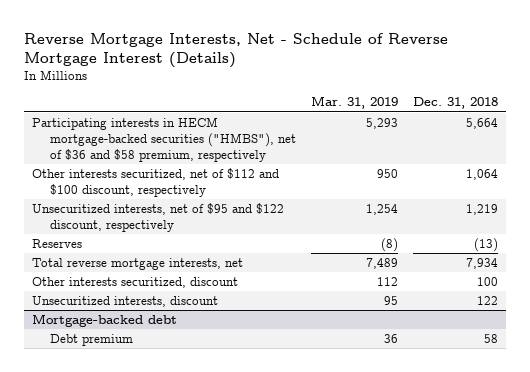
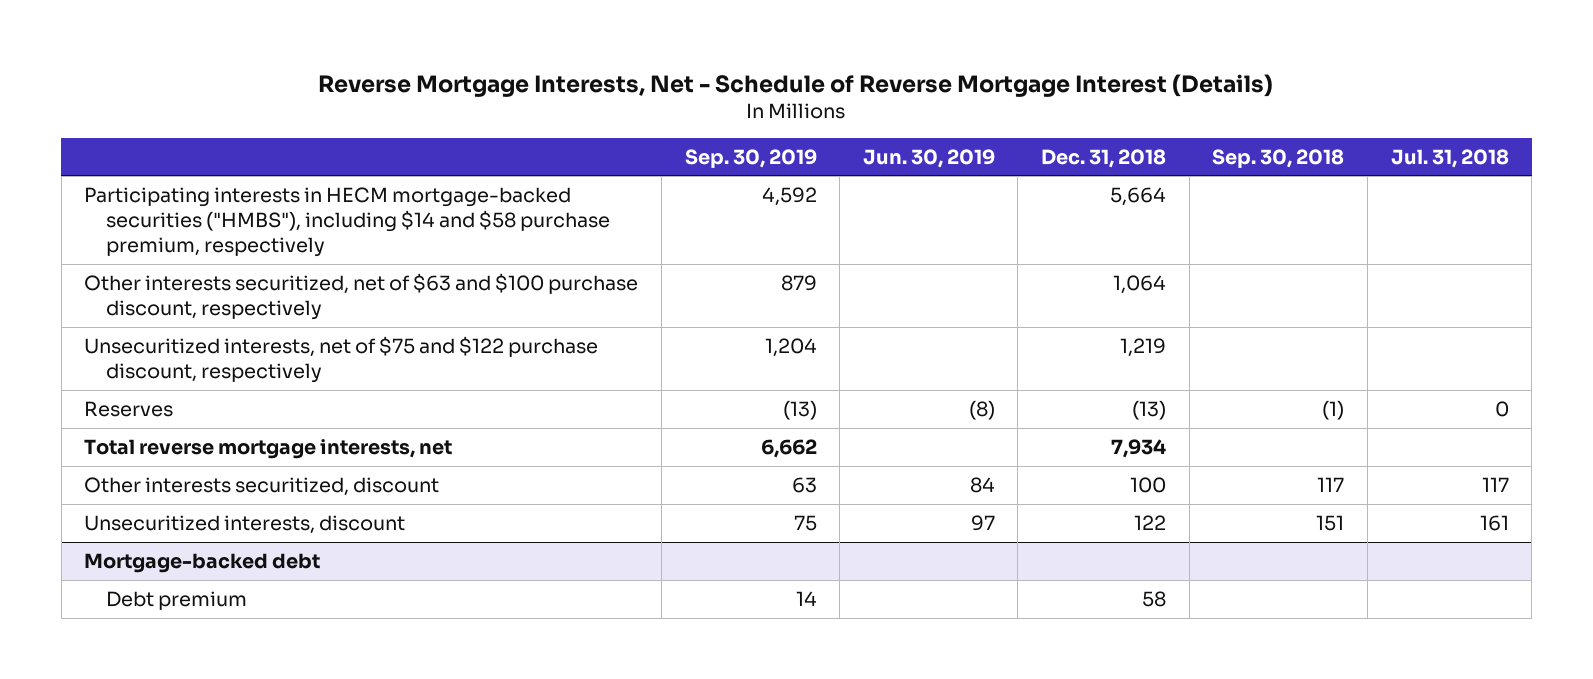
[311,96,399,110] Mar. 31, 2019 -> none
none -> [684,148,817,168] Sep. 30, 2019
none -> [862,148,995,168] Jun. 30, 2019
none -> [1212,148,1345,168] Sep. 30, 2018
none -> [1390,148,1509,168] Jul. 31, 2018
[31,116,297,163] Participating interests in HECM mortgage-backed securities ("HMBS"), net of $36 and $58 premium, respectively -> [84,186,610,258] Participating interests in HECM mortgage-backed securities ("HMBS"), including $14 and $58 purchase premium, respectively
[31,167,279,198] Other interests securitized, net of $112 and $100 discount, respectively -> [84,272,639,320] Other interests securitized, net of $63 and $100 purchase discount, respectively
[31,202,284,233] Unsecuritized interests, net of $95 and $122 discount, respectively -> [84,335,599,383] Unsecuritized interests, net of $75 and $122 purchase discount, respectively

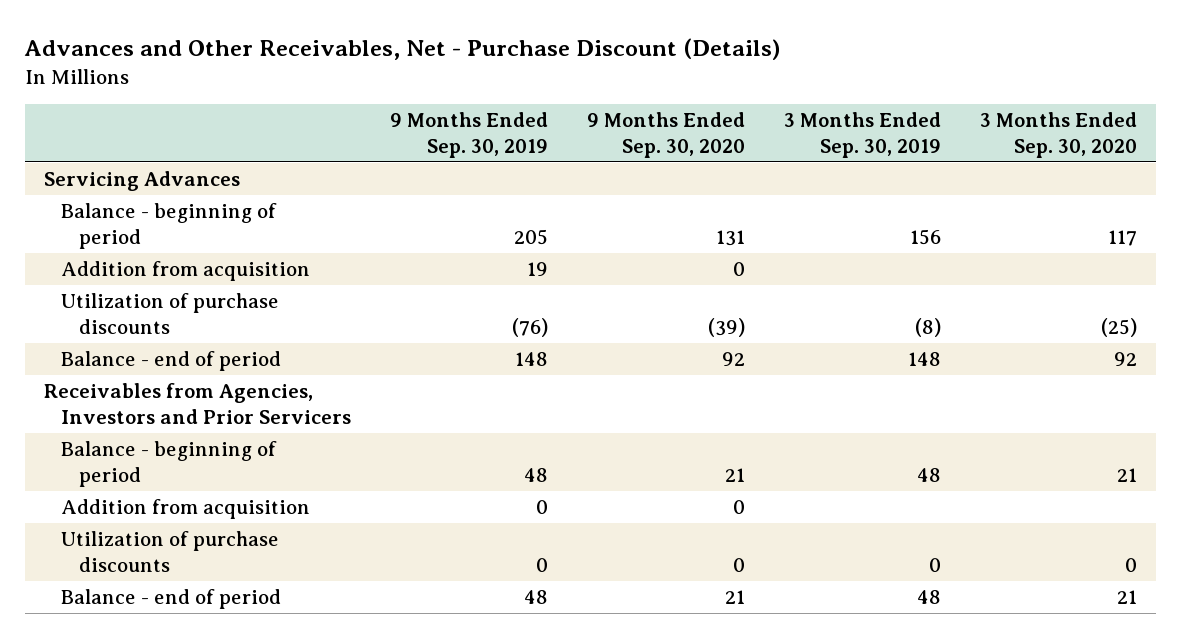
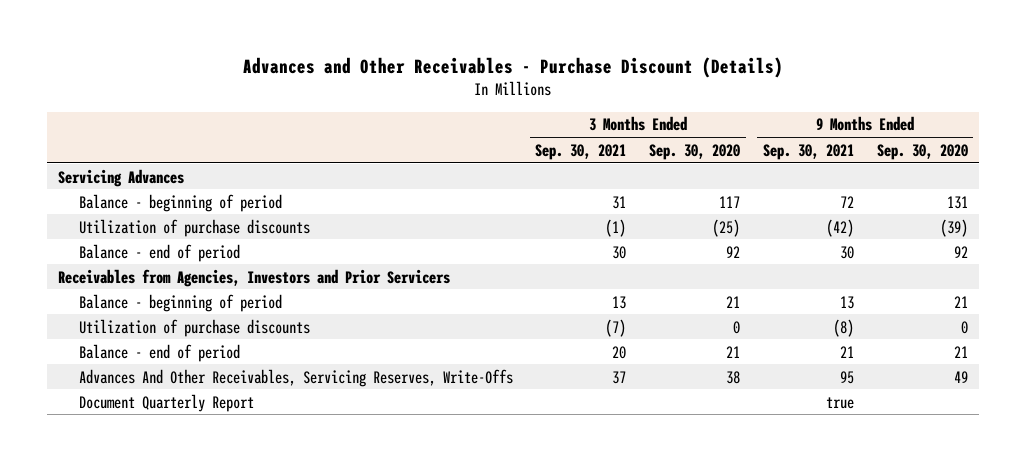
[23,38,780,61] Advances and Other Receivables, Net - Purchase Discount (Details) -> [242,56,783,78] Advances and Other Receivables - Purchase Discount (Details)
[390,112,549,158] 9 Months Ended Sep. 30, 2019 -> none
[783,112,941,158] 3 Months Ended Sep. 30, 2019 -> none
none -> [535,143,627,160] Sep. 30, 2021
none -> [762,143,854,160] Sep. 30, 2021
[61,260,311,281] Addition from acquisition -> none
[61,498,311,519] Addition from acquisition -> none
none -> [78,368,513,387] Advances And Other Receivables, Servicing Reserves, Write-Offs
none -> [78,393,254,412] Document Quarterly Report

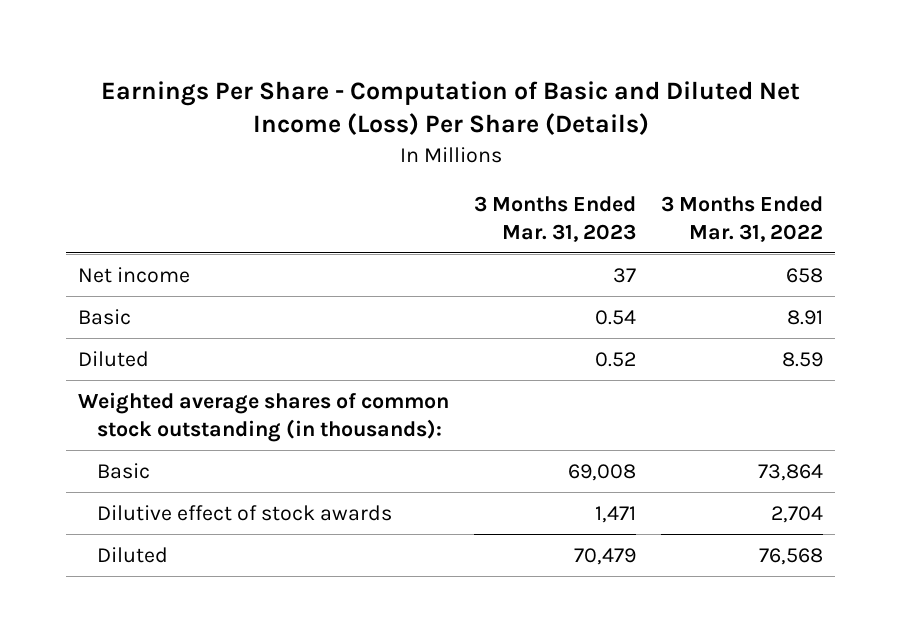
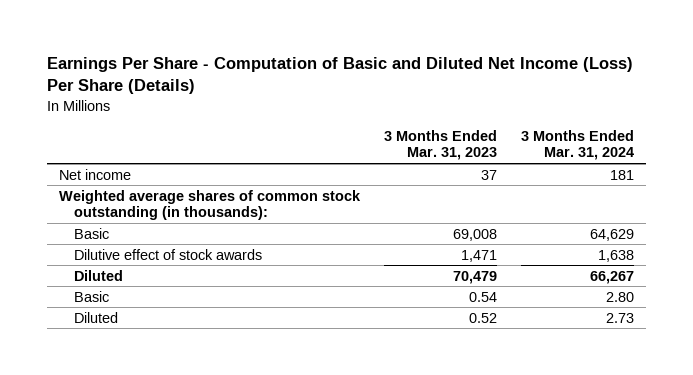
[660,195,823,242] 3 Months Ended Mar. 31, 2022 -> none
none -> [520,129,634,161] 3 Months Ended Mar. 31, 2024
[78,308,132,325] Basic -> [74,290,110,302] Basic
[78,350,150,367] Diluted -> [74,311,119,323] Diluted

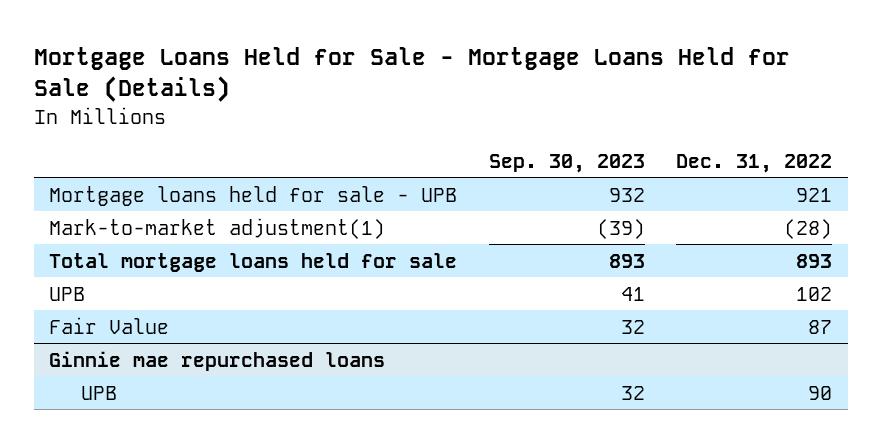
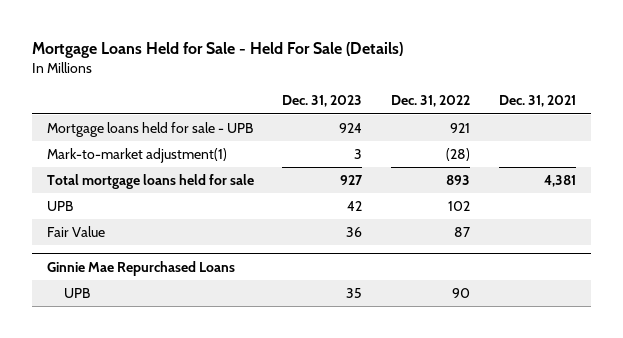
[33,47,790,103] Mortgage Loans Held for Sale - Mortgage Loans Held for Sale (Details) -> [32,41,404,58] Mortgage Loans Held for Sale - Held For Sale (Details)
[488,153,645,173] Sep. 30, 2023 -> none
none -> [282,95,363,108] Dec. 31, 2023
none -> [499,95,577,108] Dec. 31, 2021
[49,350,386,371] Ginnie mae repurchased loans -> [46,260,235,276] Ginnie Mae Repurchased Loans

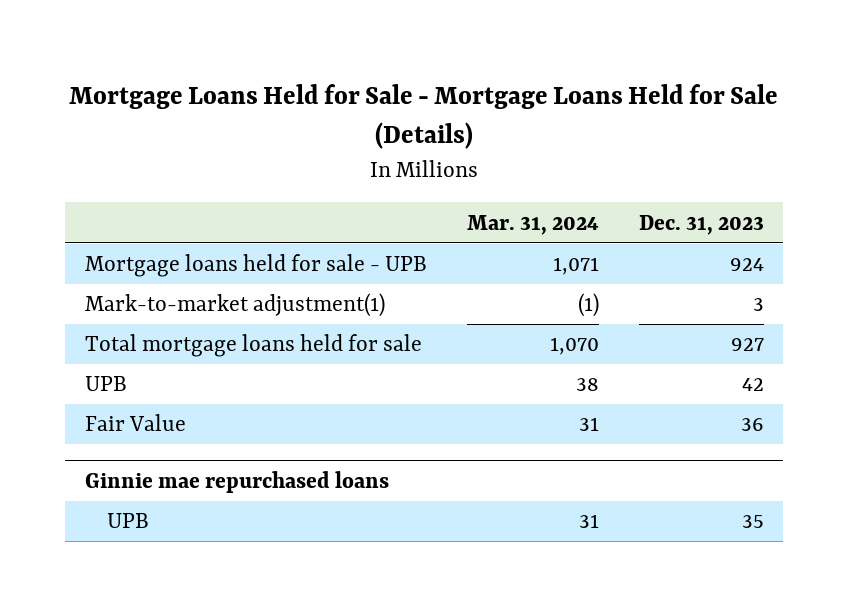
[32,41,404,58] Mortgage Loans Held for Sale - Held For Sale (Details) -> [69,84,779,150] Mortgage Loans Held for Sale - Mortgage Loans Held for Sale (Details)
[391,95,471,108] Dec. 31, 2022 -> none
[499,95,577,108] Dec. 31, 2021 -> none
none -> [466,214,599,235] Mar. 31, 2024
[46,260,235,276] Ginnie Mae Repurchased Loans -> [85,470,390,493] Ginnie mae repurchased loans

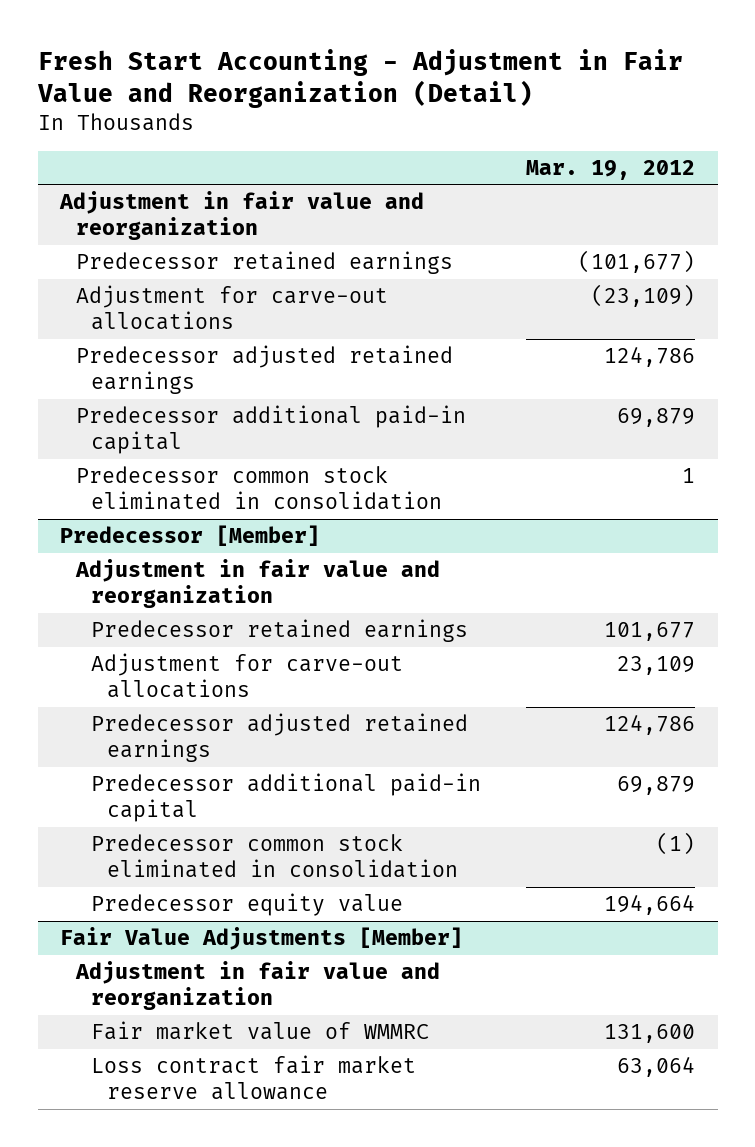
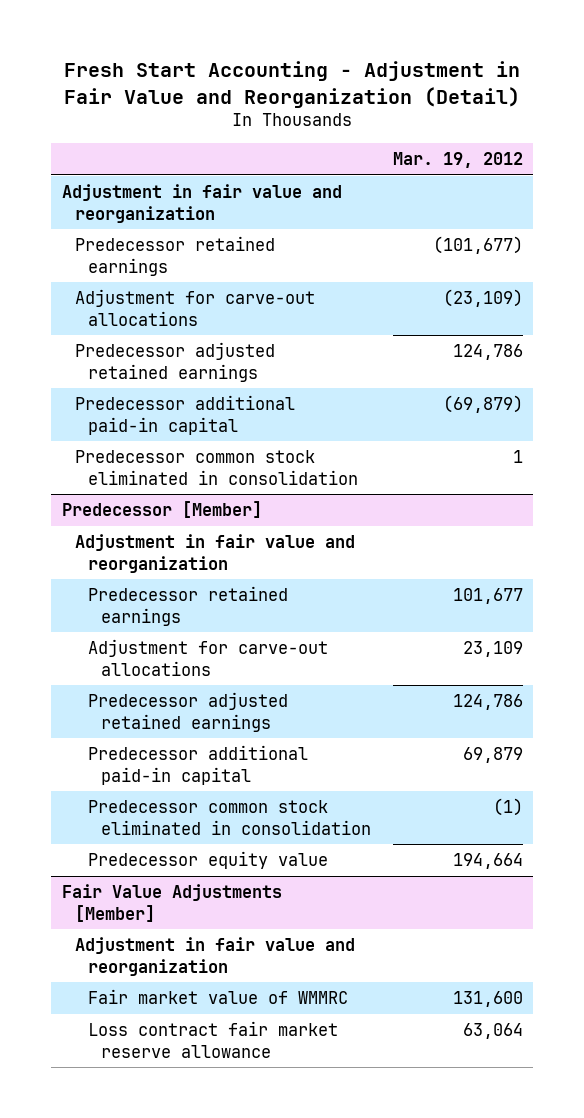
[617,408,696,428] 69,879 -> [442,394,523,413] (69,879)

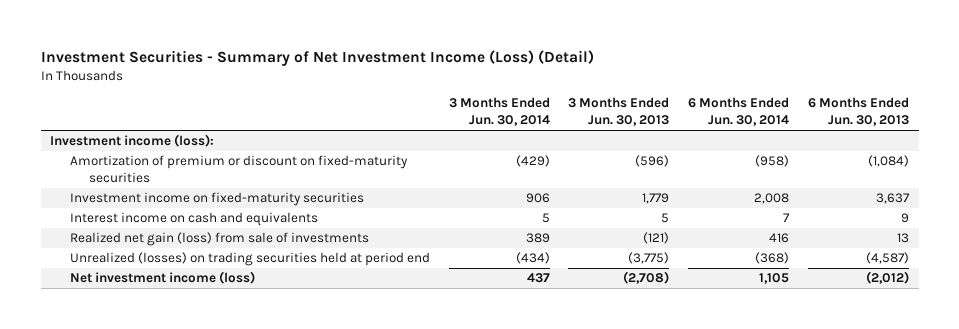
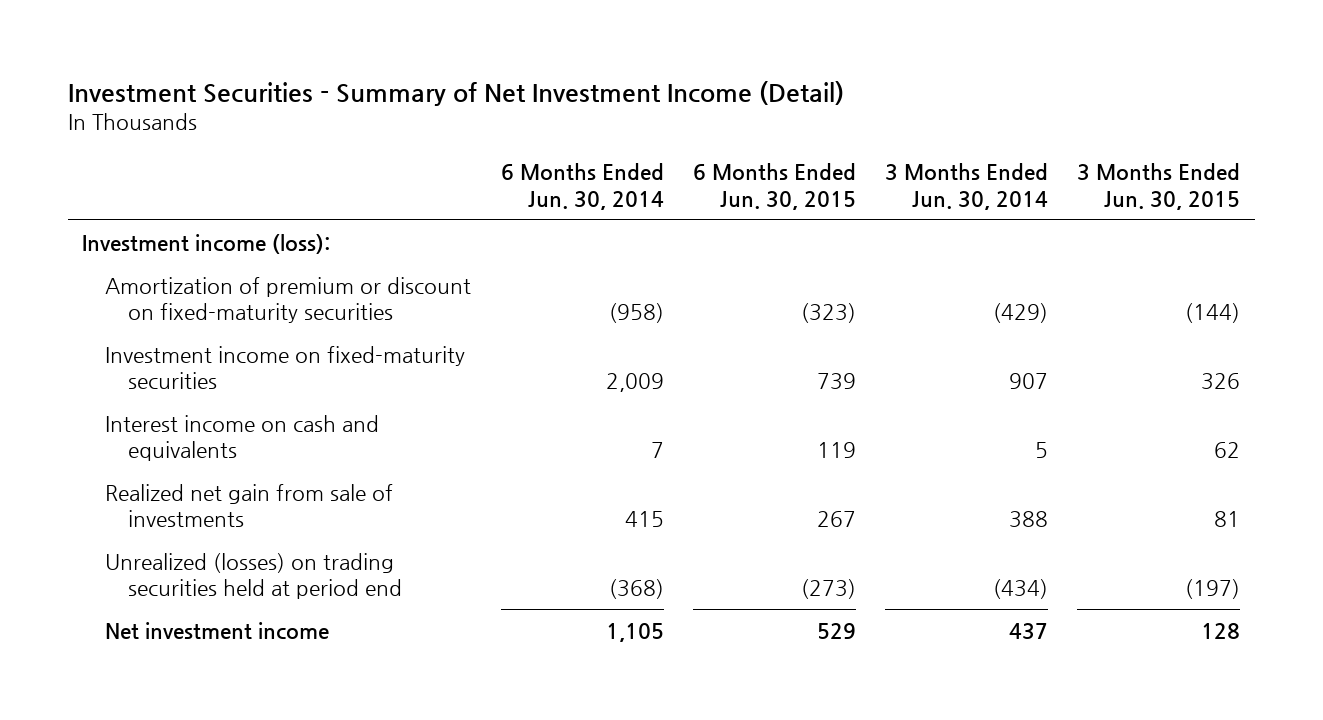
[40,49,594,66] Investment Securities - Summary of Net Investment Income (Loss) (Detail) -> [67,80,844,106] Investment Securities - Summary of Net Investment Income (Detail)
[568,97,670,127] 3 Months Ended Jun. 30, 2013 -> none
[808,97,910,127] 6 Months Ended Jun. 30, 2013 -> none
none -> [692,163,856,210] 6 Months Ended Jun. 30, 2015
none -> [1077,163,1241,210] 3 Months Ended Jun. 30, 2015
[525,193,550,204] 906 -> [1008,373,1048,390] 907
[754,193,790,205] 2,008 -> [605,373,664,393] 2,009
[69,232,369,247] Realized net gain (loss) from sale of investments -> [105,483,394,528] Realized net gain from sale of investments
[525,233,550,244] 389 -> [1008,511,1048,529] 388
[769,233,790,244] 416 -> [624,511,664,528] 415
[69,271,255,285] Net investment income (loss) -> [105,621,330,640] Net investment income

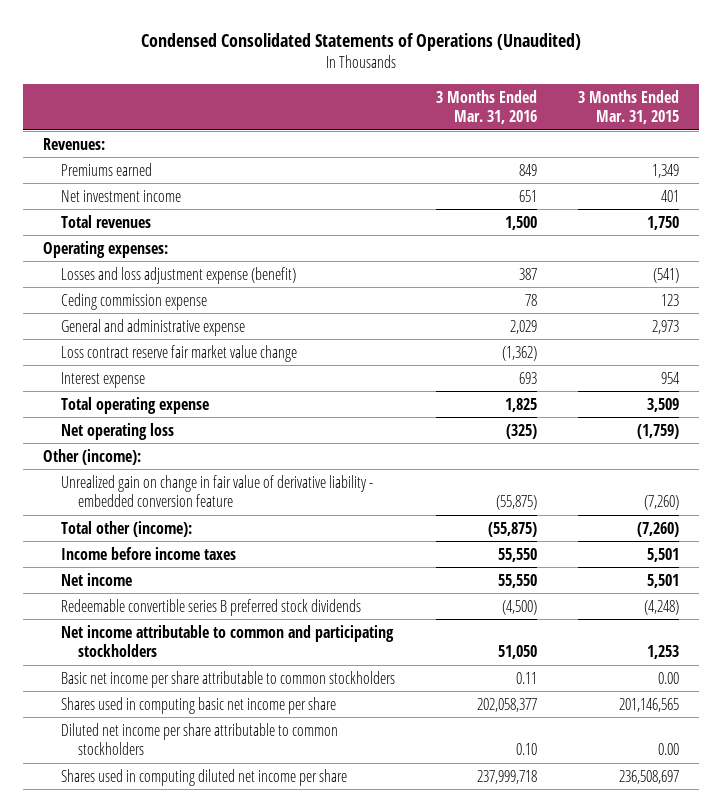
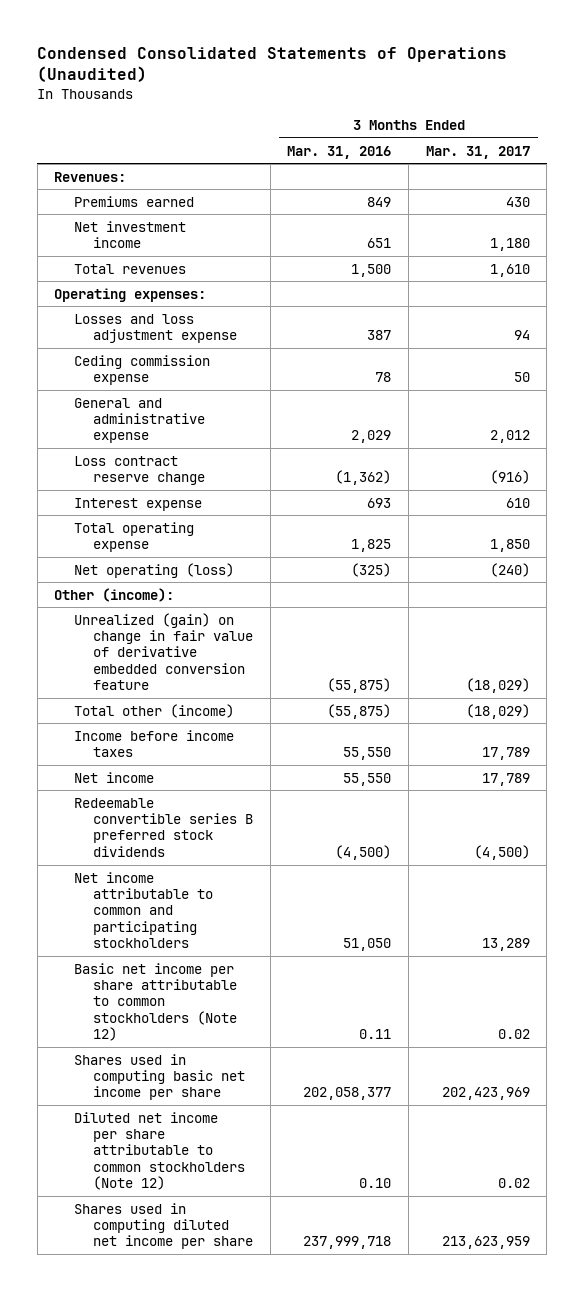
[577,89,679,125] 3 Months Ended Mar. 31, 2015 -> none
none -> [425,145,530,159] Mar. 31, 2017
[60,266,296,284] Losses and loss adjustment expense (benefit) -> [73,313,238,344] Losses and loss adjustment expense
[60,344,297,362] Loss contract reserve fair market value change -> [73,455,206,486] Loss contract reserve change
[60,422,174,440] Net operating loss -> [73,562,234,578] Net operating (loss)
[60,474,373,507] Unrealized gain on change in fair value of derivative liability - embedded conversion feature -> [73,612,254,691] Unrealized (gain) on change in fair value of derivative embedded conversion feature
[60,520,192,537] Total other (income): -> [73,703,234,718] Total other (income)
[60,670,395,688] Basic net income per share attributable to common stockholders -> [73,962,238,1042] Basic net income per share attributable to common stockholders (Note 12)
[60,722,338,755] Diluted net income per share attributable to common stockholders -> [73,1111,246,1191] Diluted net income per share attributable to common stockholders (Note 12)

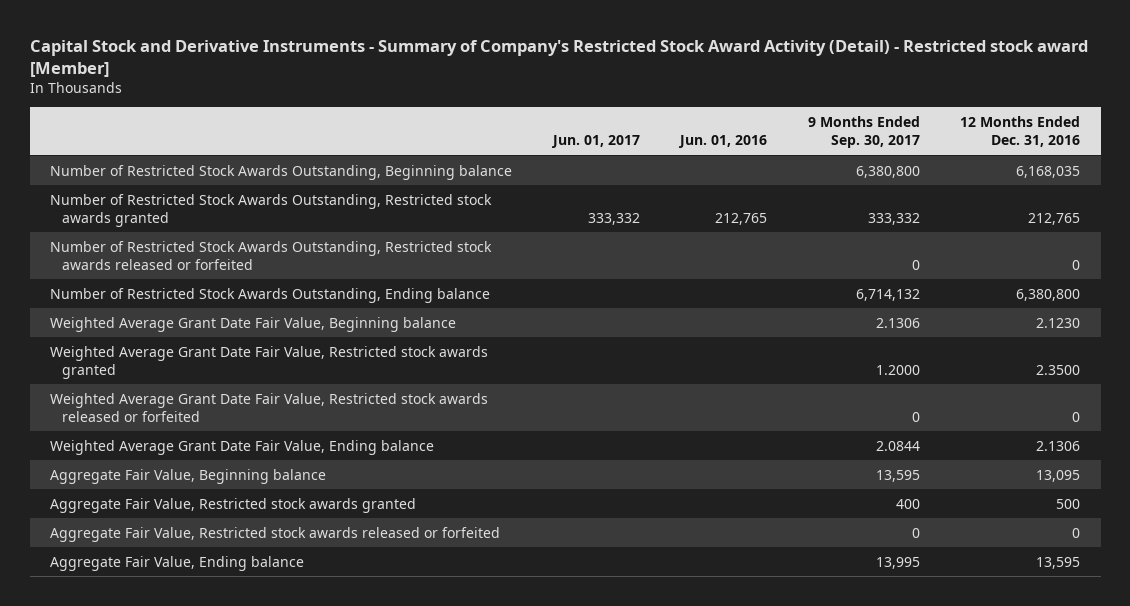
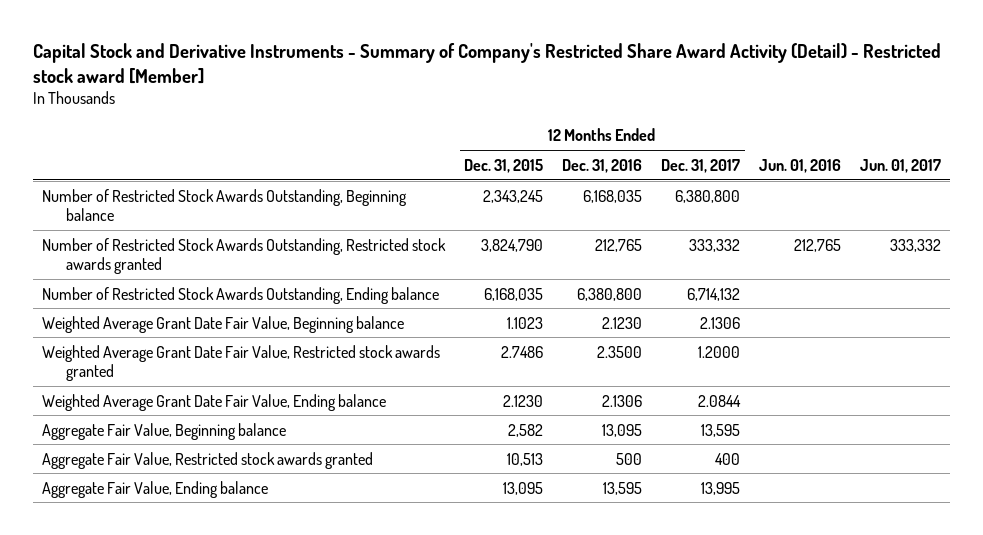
[29,39,1088,77] Capital Stock and Derivative Instruments - Summary of Company's Restricted Stock Award Activity (Detail) - Restricted stock award [Member] -> [33,42,942,84] Capital Stock and Derivative Instruments - Summary of Company's Restricted Share Award Activity (Detail) - Restricted stock award [Member]
[807,115,920,149] 9 Months Ended Sep. 30, 2017 -> none
none -> [464,158,544,173] Dec. 31, 2015
none -> [660,158,740,173] Dec. 31, 2017
[50,240,493,271] Number of Restricted Stock Awards Outstanding, Restricted stock awards released or forfeited -> none
[50,392,489,423] Weighted Average Grant Date Fair Value, Restricted stock awards released or forfeited -> none
[50,526,501,542] Aggregate Fair Value, Restricted stock awards released or forfeited -> none

